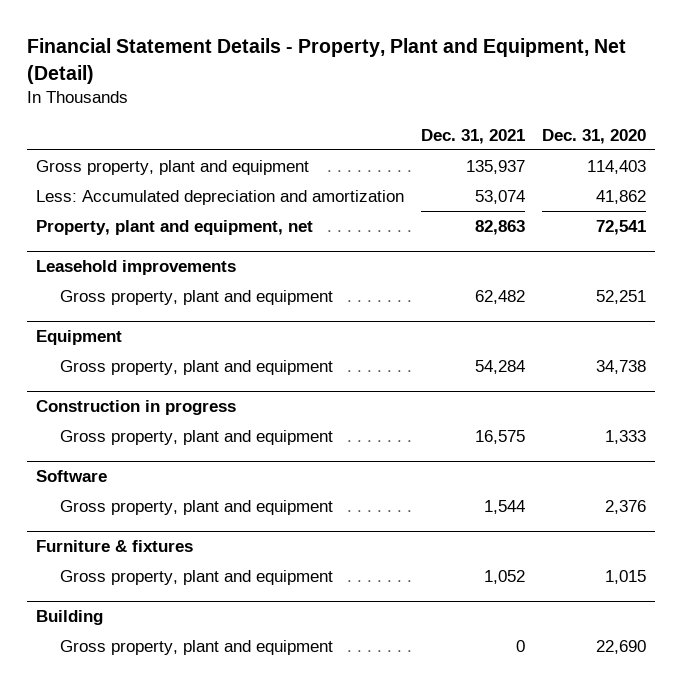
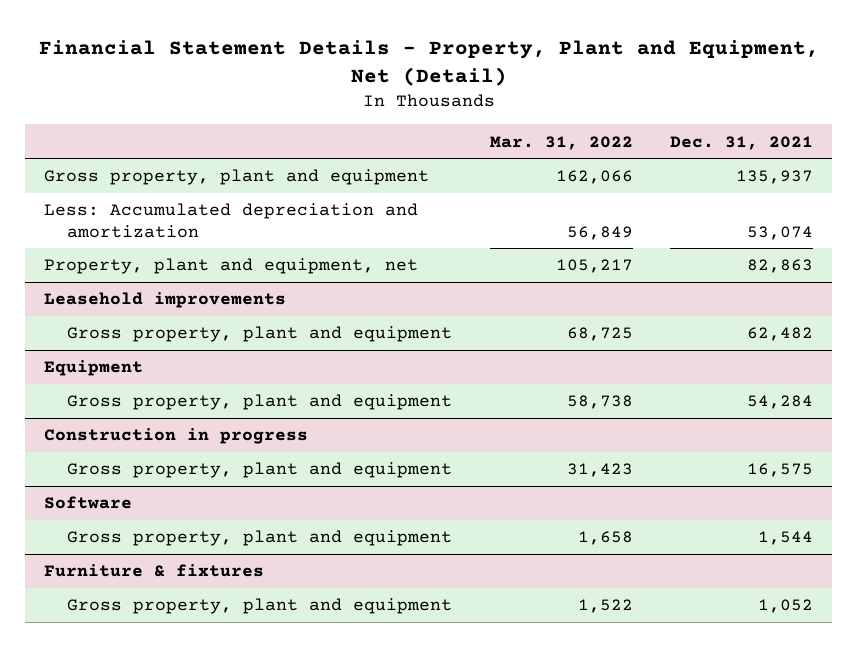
[542,128,647,144] Dec. 31, 2020 -> none
none -> [489,135,633,150] Mar. 31, 2022
[35,610,103,626] Building -> none
[59,639,333,655] Gross property, plant and equipment -> none

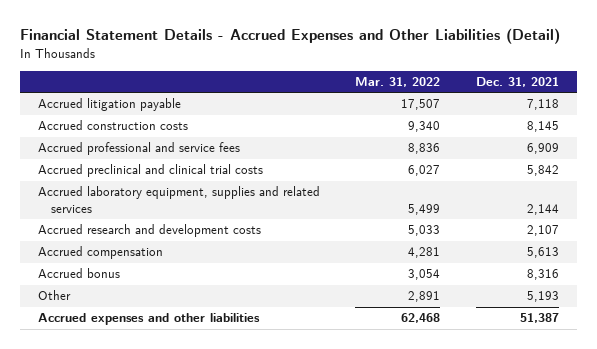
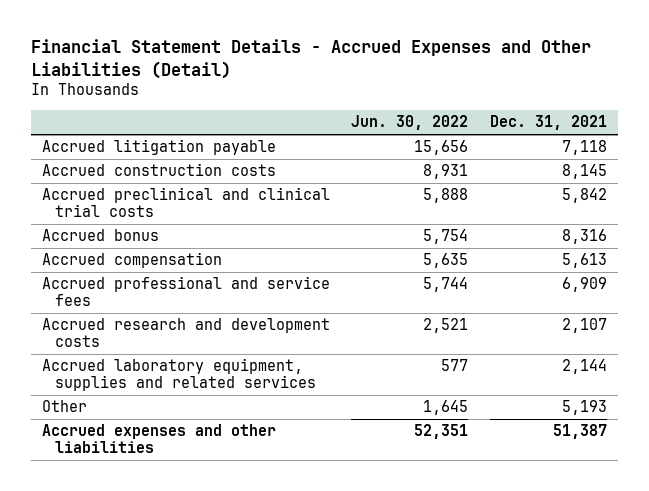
[355,77,441,88] Mar. 31, 2022 -> none
none -> [351,115,469,131] Jun. 30, 2022
[37,246,163,260] Accrued compensation -> [41,252,222,269] Accrued compensation
[37,142,240,156] Accrued professional and service fees -> [41,276,330,307] Accrued professional and service fees
[37,224,261,238] Accrued research and development costs -> [41,318,330,348] Accrued research and development costs
[37,186,320,213] Accrued laboratory equipment, supplies and related services -> [41,358,316,392] Accrued laboratory equipment, supplies and related services

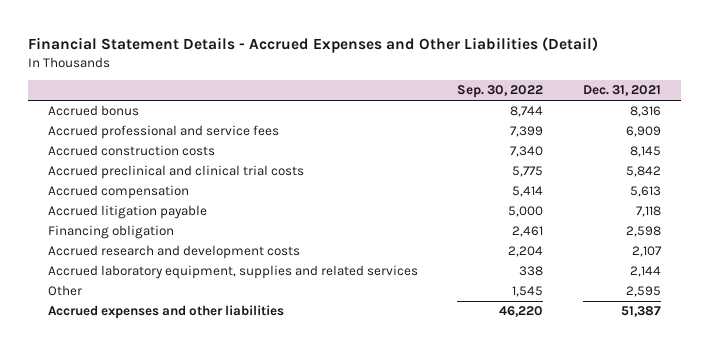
[351,115,469,131] Jun. 30, 2022 -> none
none -> [457,85,544,99] Sep. 30, 2022
[41,229,159,242] Accrued bonus -> [47,105,139,117] Accrued bonus
[41,276,330,307] Accrued professional and service fees -> [47,125,279,140] Accrued professional and service fees
[41,139,276,156] Accrued litigation payable -> [47,205,207,220] Accrued litigation payable
none -> [47,225,174,240] Financing obligation
[561,400,607,416] 5,193 -> [626,286,662,298] 2,595

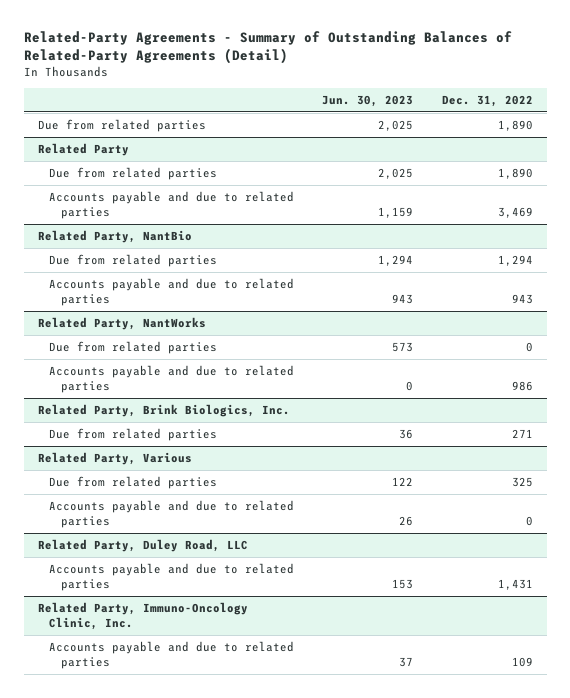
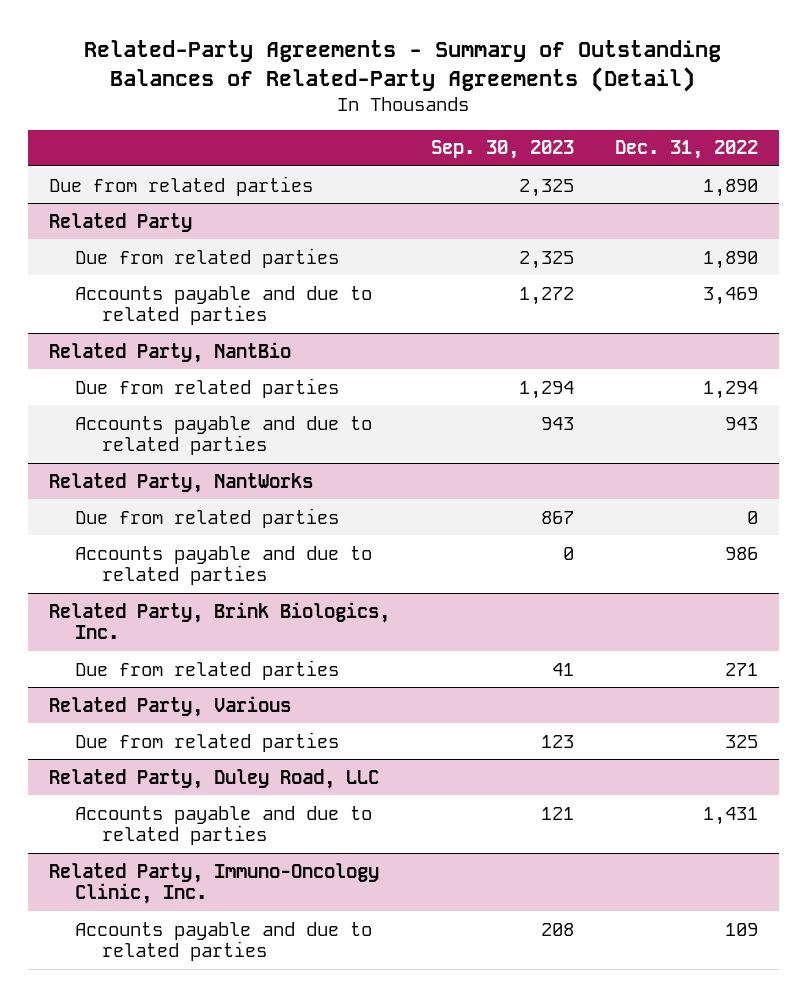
[322,94,414,107] Jun. 30, 2023 -> none
none -> [430,140,574,160] Sep. 30, 2023
[49,500,295,528] Accounts payable and due to related parties -> none

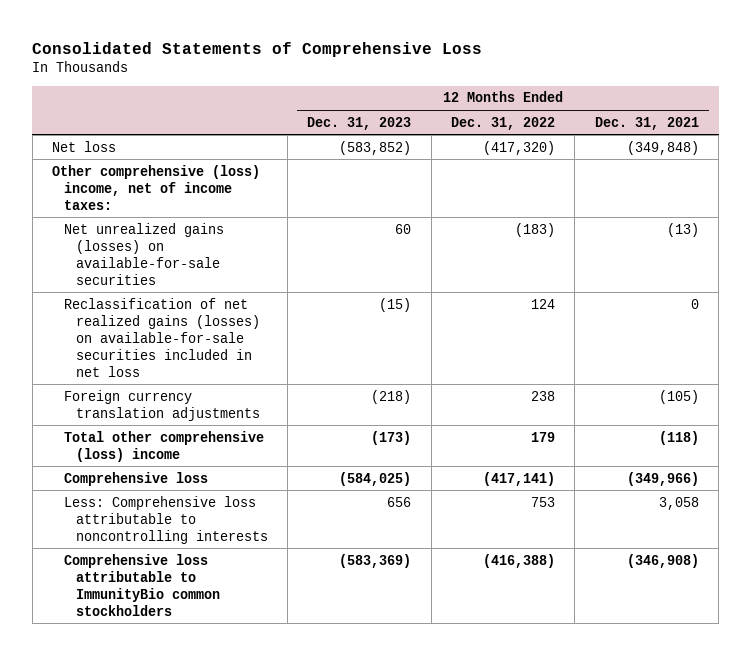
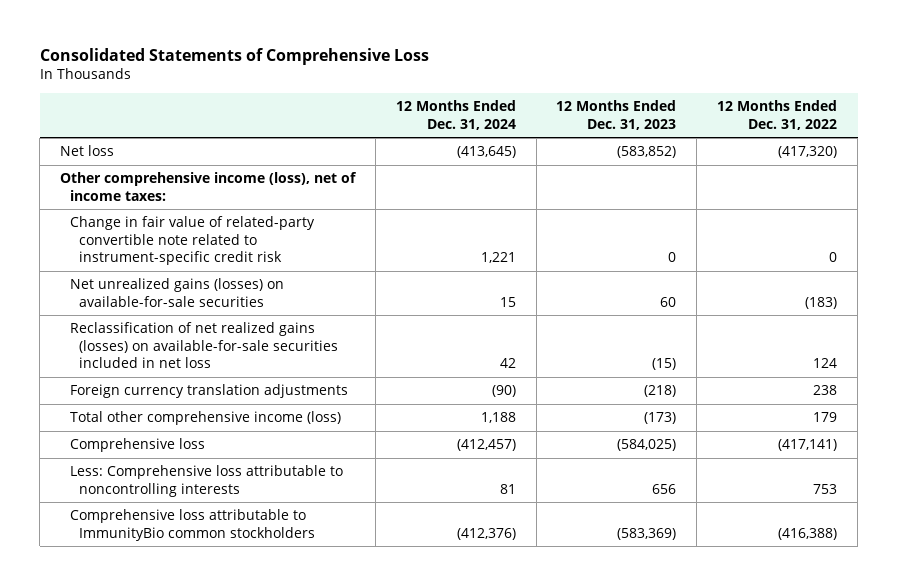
[594,116,699,130] Dec. 31, 2021 -> none
none -> [395,100,516,130] 12 Months Ended Dec. 31, 2024
[52,164,261,210] Other comprehensive (loss) income, net of income taxes: -> [60,172,358,201] Other comprehensive income (loss), net of income taxes:
none -> [69,216,315,266] Change in fair value of related-party convertible note related to instrument-specific credit risk
[63,430,264,462] Total other comprehensive (loss) income -> [69,411,341,426] Total other comprehensive income (loss)

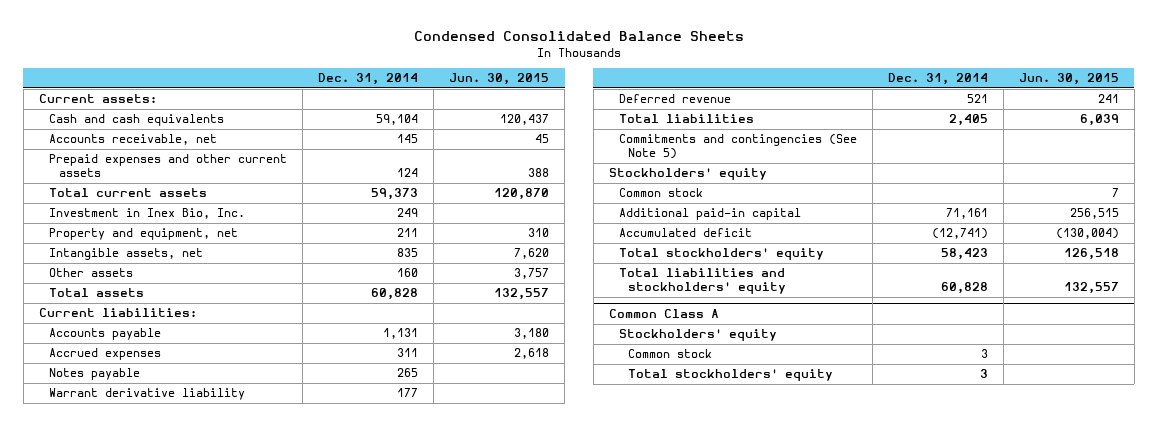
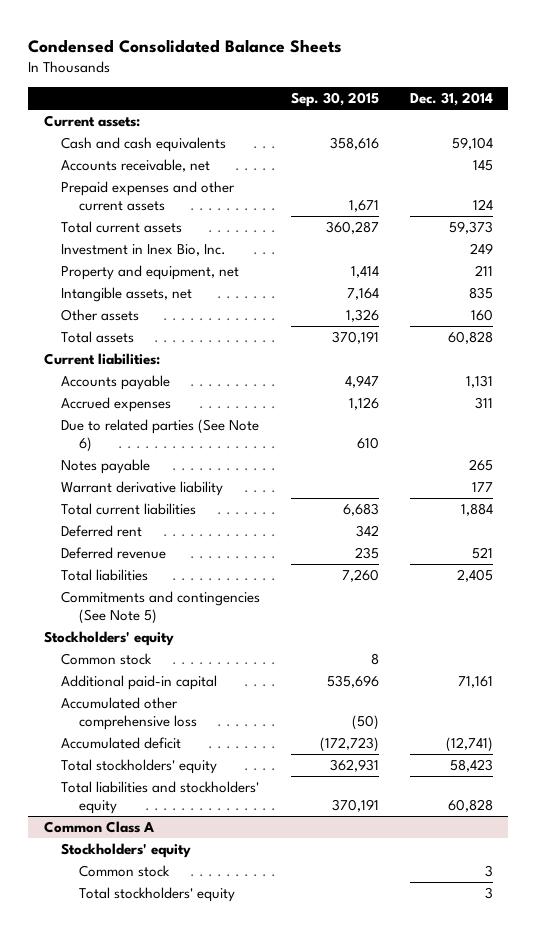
[448,73,549,86] Jun. 30, 2015 -> none
none -> [290,92,379,108] Sep. 30, 2015
none -> [61,418,260,452] Due to related parties (See Note 6)
none -> [61,502,197,515] Total current liabilities
none -> [61,524,143,537] Deferred rent
none -> [61,696,198,730] Accumulated other comprehensive loss

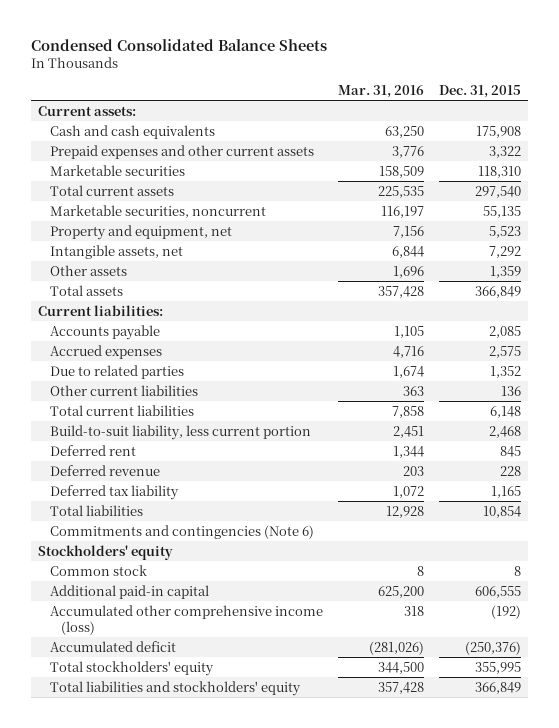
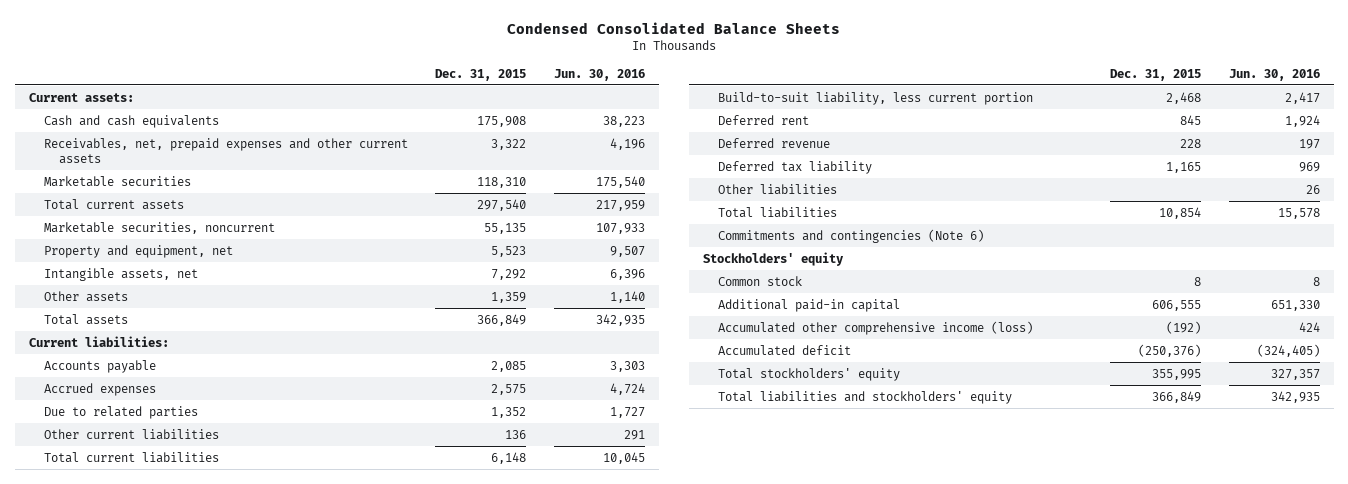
[337,85,424,99] Mar. 31, 2016 -> none
none -> [554,68,646,81] Jun. 30, 2016
[49,144,314,159] Prepaid expenses and other current assets -> [43,137,408,164] Receivables, net, prepaid expenses and other current assets
none -> [718,183,838,195] Other liabilities

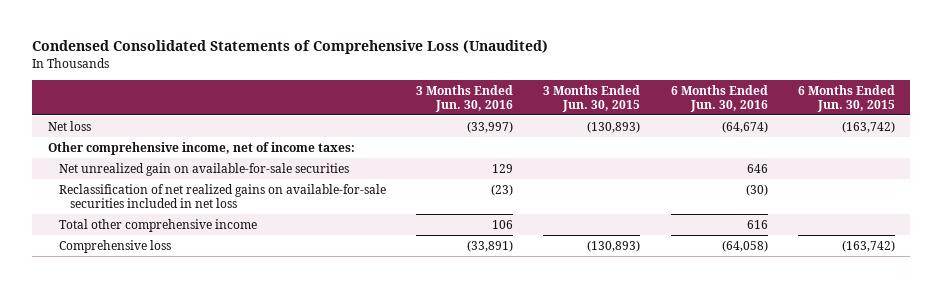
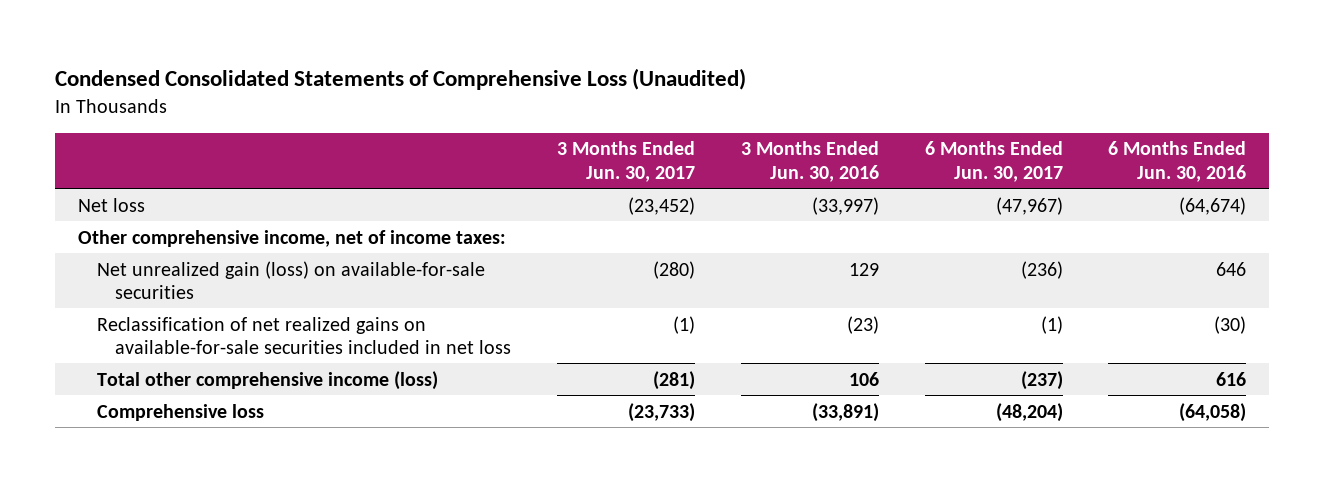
[543,84,641,112] 3 Months Ended Jun. 30, 2015 -> none
[797,84,895,112] 6 Months Ended Jun. 30, 2015 -> none
none -> [557,141,696,182] 3 Months Ended Jun. 30, 2017
none -> [924,141,1063,182] 6 Months Ended Jun. 30, 2017
[58,162,349,176] Net unrealized gain on available-for-sale securities -> [96,260,485,299] Net unrealized gain (loss) on available-for-sale securities
[58,218,257,232] Total other comprehensive income -> [96,370,438,390] Total other comprehensive income (loss)

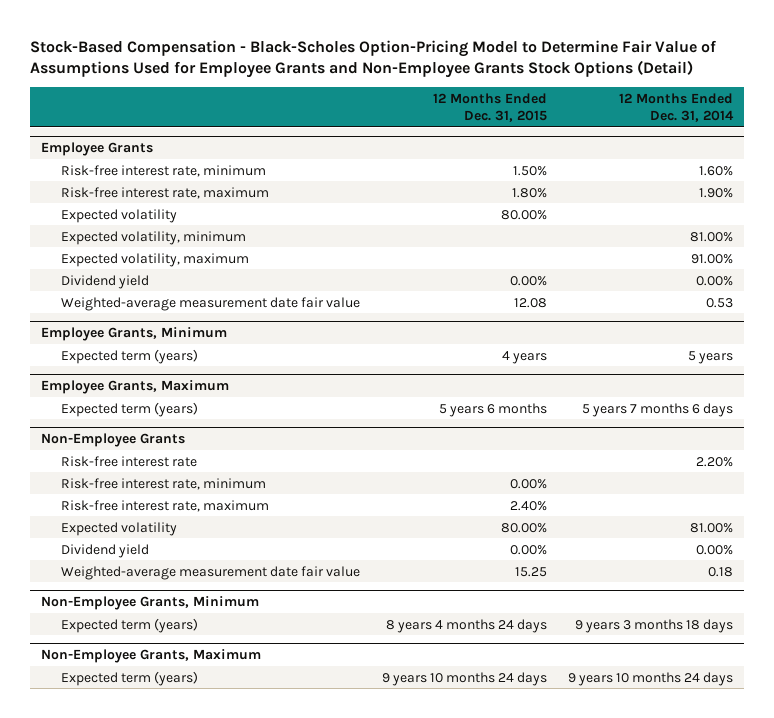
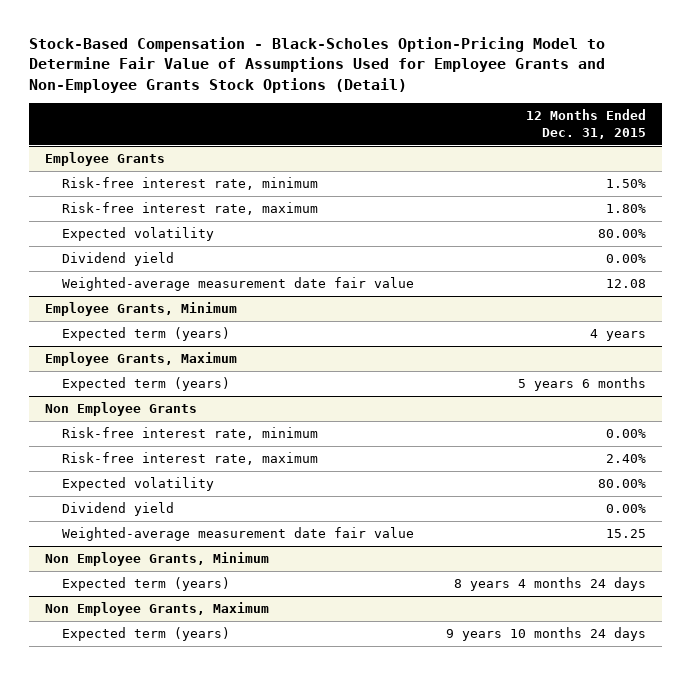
[618,92,734,123] 12 Months Ended Dec. 31, 2014 -> none
[61,230,247,245] Expected volatility, minimum -> none
[61,252,250,267] Expected volatility, maximum -> none
[61,455,198,467] Risk-free interest rate -> none
[40,433,185,448] Non-Employee Grants -> [44,402,197,417] Non Employee Grants
[40,596,259,611] Non-Employee Grants, Minimum -> [44,552,269,567] Non Employee Grants, Minimum
[40,649,261,664] Non-Employee Grants, Maximum -> [44,602,269,617] Non Employee Grants, Maximum

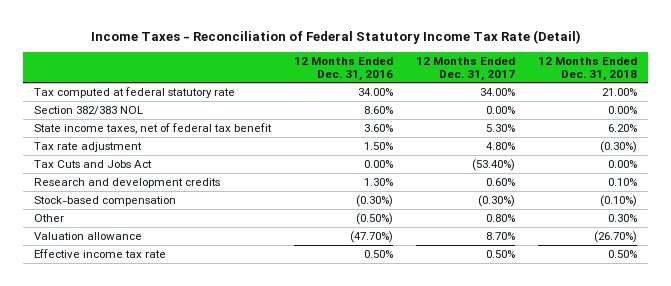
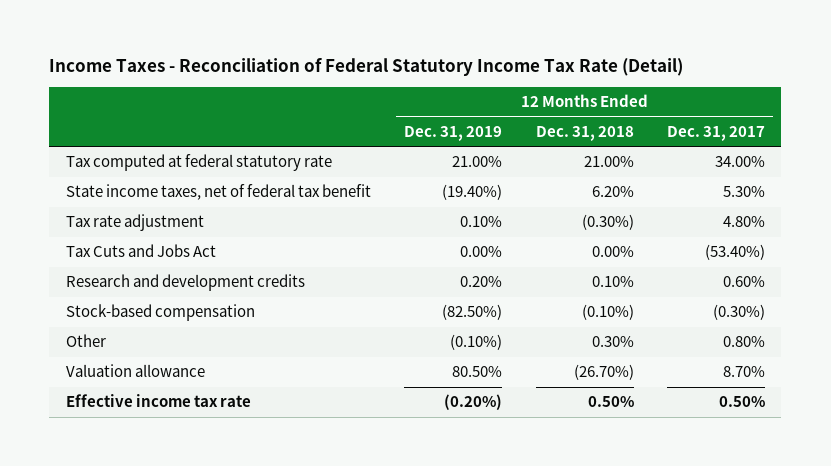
[294,56,394,81] 12 Months Ended Dec. 31, 2016 -> none
none -> [404,125,503,141] Dec. 31, 2019
[34,105,144,115] Section 382/383 NOL -> none

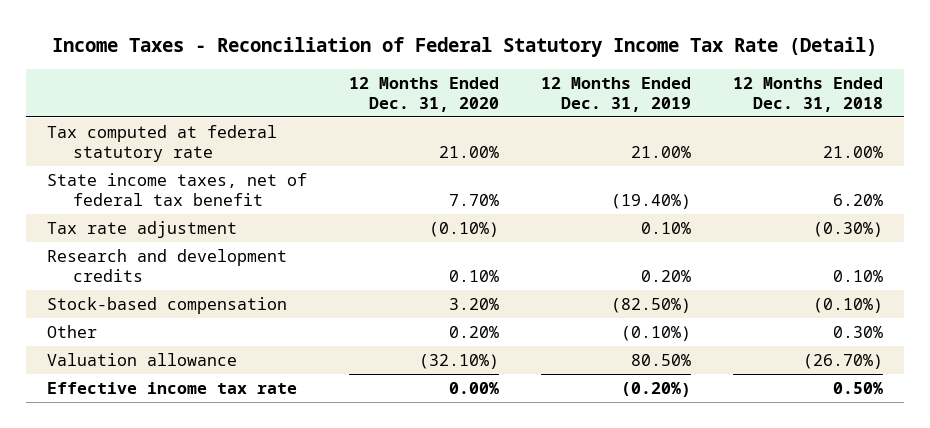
[666,125,765,141] Dec. 31, 2017 -> none
none -> [349,76,500,112] 12 Months Ended Dec. 31, 2020
[65,244,216,258] Tax Cuts and Jobs Act -> none

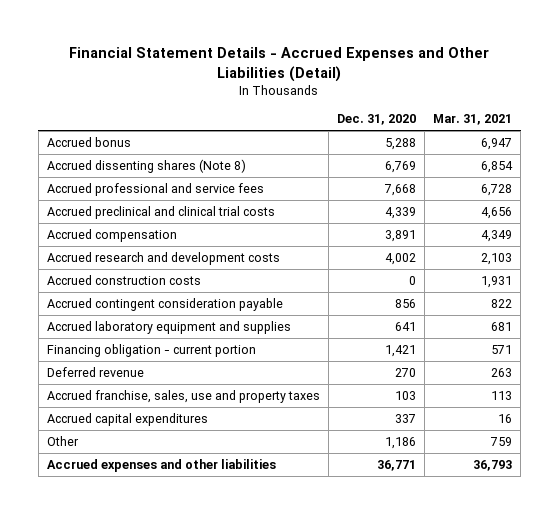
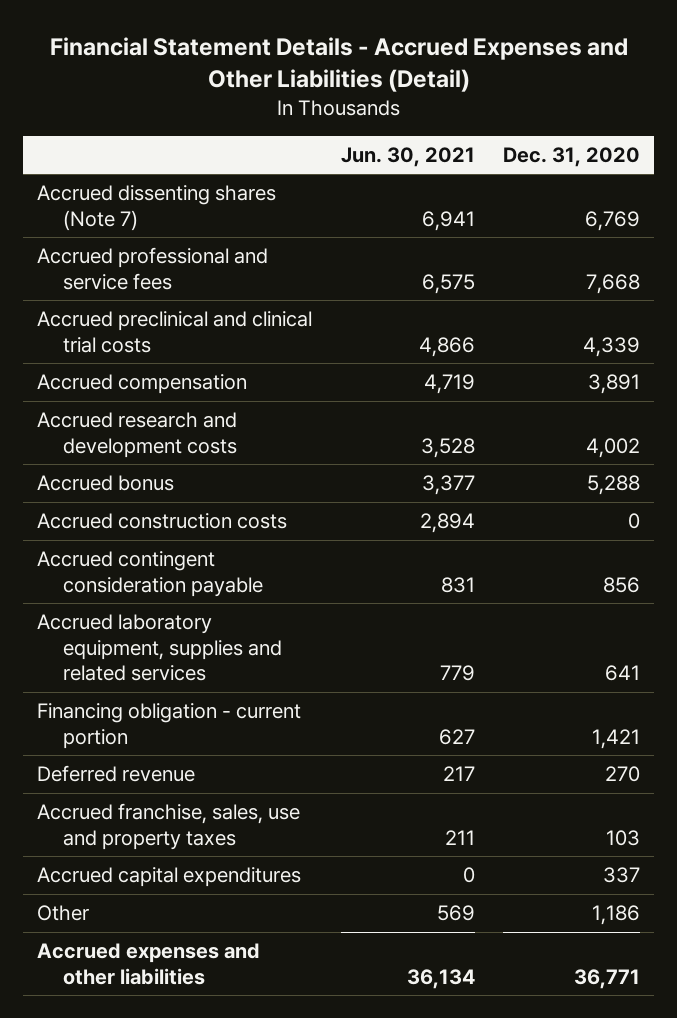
[433,114,513,126] Mar. 31, 2021 -> none
none -> [340,146,475,167] Jun. 30, 2021
[46,159,246,174] Accrued dissenting shares (Note 8) -> [37,185,277,231] Accrued dissenting shares (Note 7)
[46,137,131,148] Accrued bonus -> [37,475,175,492] Accrued bonus
[46,321,291,335] Accrued laboratory equipment and supplies -> [37,614,282,682] Accrued laboratory equipment, supplies and related services

